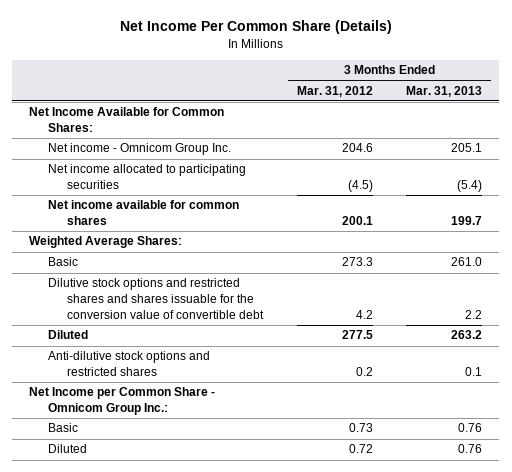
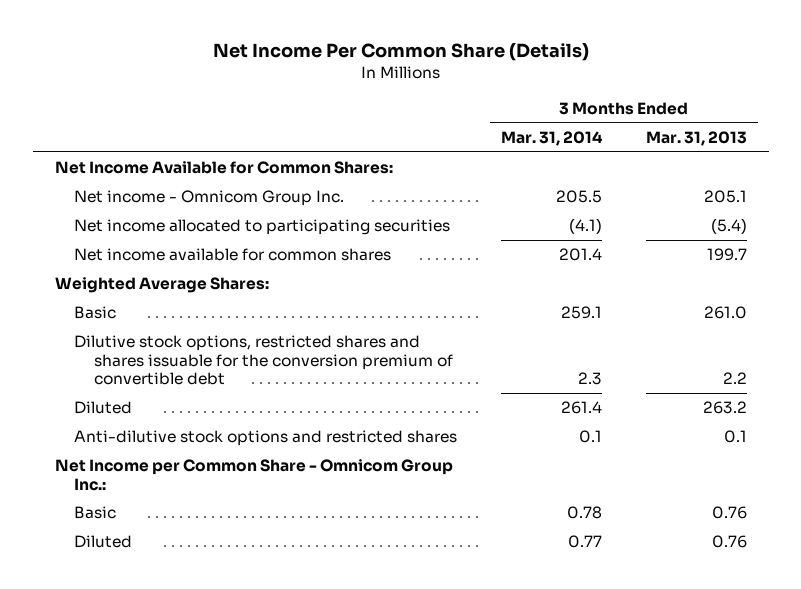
[296,85,373,97] Mar. 31, 2012 -> none
none -> [501,130,604,146] Mar. 31, 2014
[48,278,265,319] Dilutive stock options and restricted shares and shares issuable for the conversion value of convertible debt -> [74,335,453,386] Dilutive stock options, restricted shares and shares issuable for the conversion premium of convertible debt

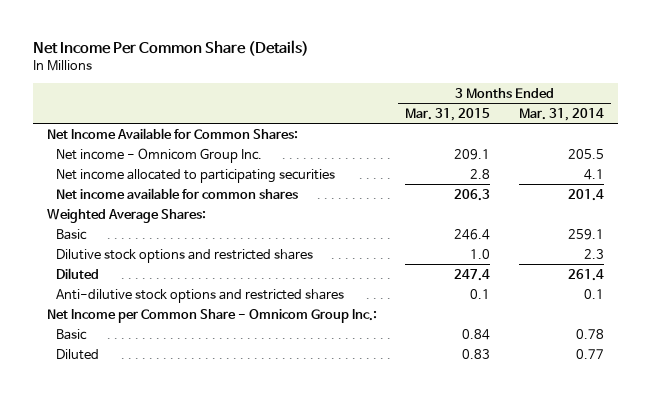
[645,130,747,146] Mar. 31, 2013 -> none
none -> [405,107,491,121] Mar. 31, 2015
[569,218,603,235] (4.1) -> [583,168,604,180] 4.1
[74,335,453,386] Dilutive stock options, restricted shares and shares issuable for the conversion premium of convertible debt -> [56,248,314,263] Dilutive stock options and restricted shares

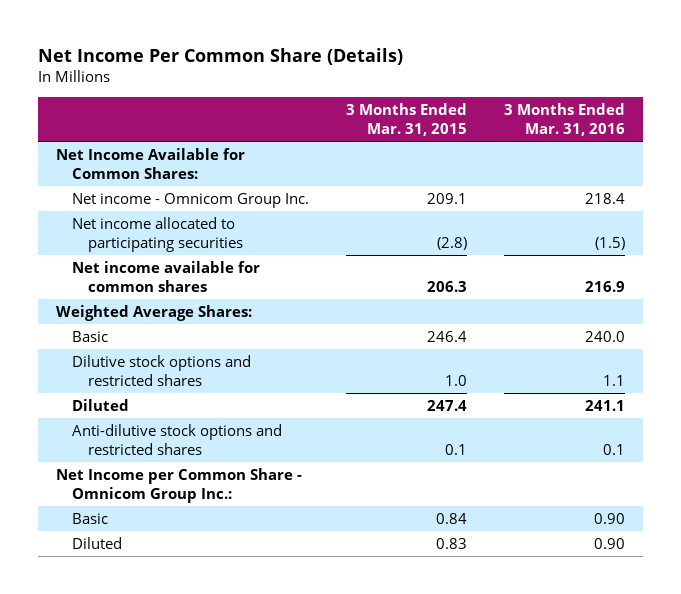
[518,107,604,121] Mar. 31, 2014 -> none
none -> [504,103,626,137] 3 Months Ended Mar. 31, 2016
[470,168,491,179] 2.8 -> [437,237,468,251] (2.8)

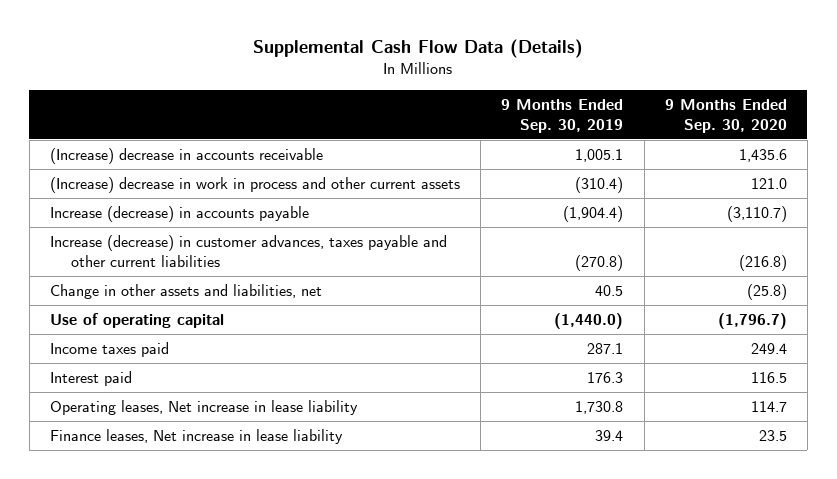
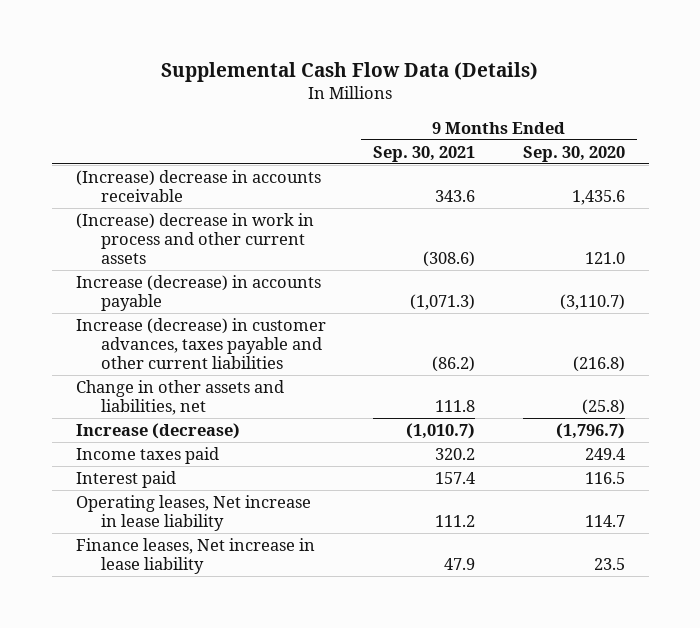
[501,98,624,133] 9 Months Ended Sep. 30, 2019 -> none
none -> [373,145,476,162] Sep. 30, 2021
[49,313,224,329] Use of operating capital -> [75,422,240,439] Increase (decrease)

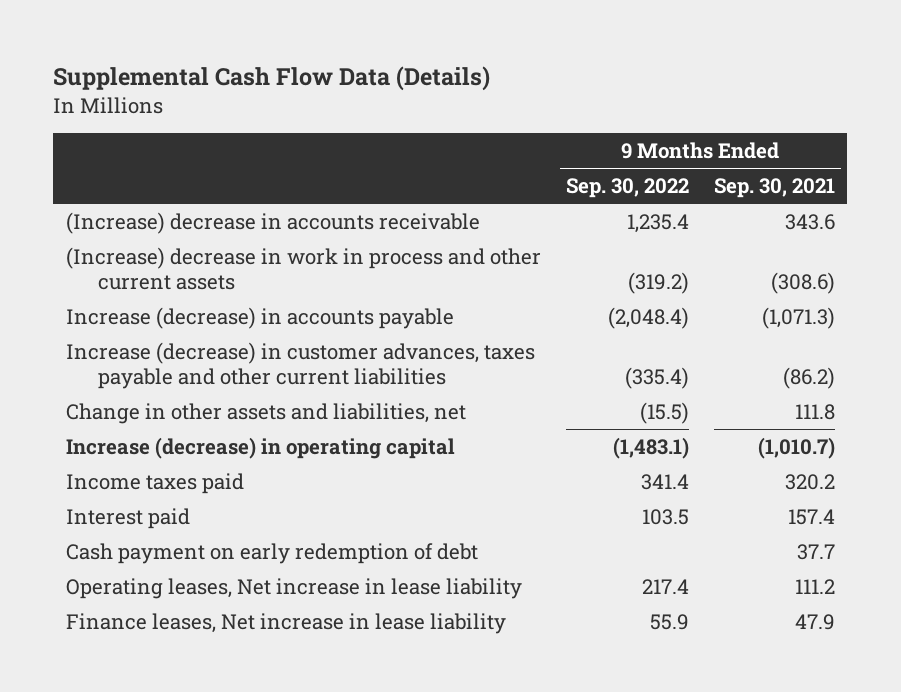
[522,145,625,162] Sep. 30, 2020 -> none
none -> [565,177,689,198] Sep. 30, 2022
[75,422,240,439] Increase (decrease) -> [65,436,455,459] Increase (decrease) in operating capital
none -> [65,542,478,564] Cash payment on early redemption of debt

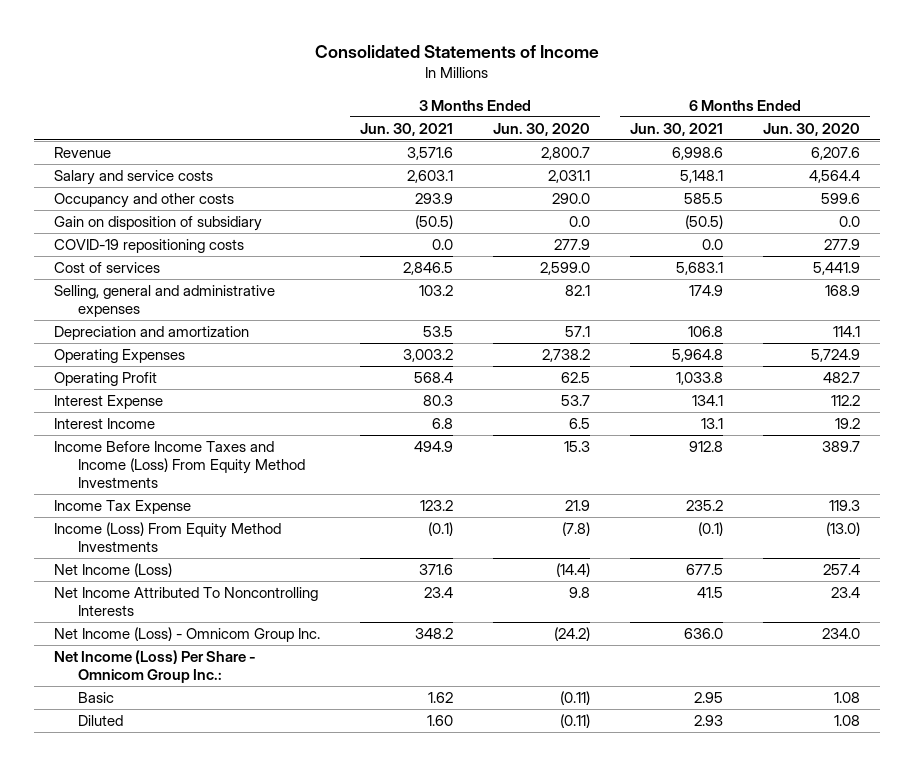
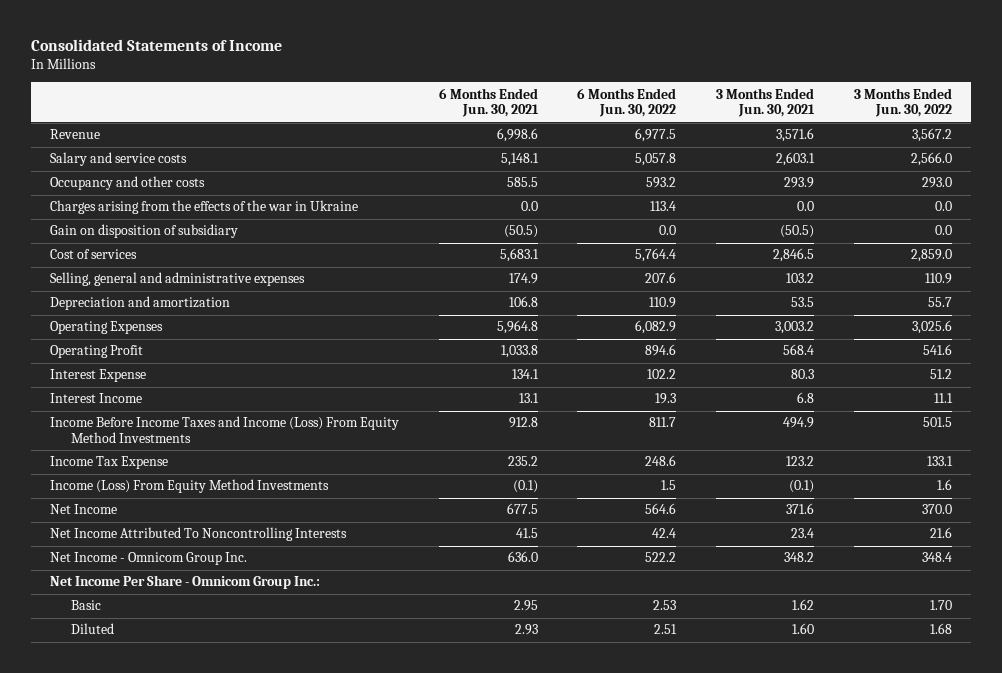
[492,122,590,136] Jun. 30, 2020 -> none
[762,122,860,136] Jun. 30, 2020 -> none
none -> [577,87,677,118] 6 Months Ended Jun. 30, 2022
none -> [853,87,952,118] 3 Months Ended Jun. 30, 2022
none -> [50,200,359,215] Charges arising from the effects of the war in Ukraine
[54,239,245,254] COVID-19 repositioning costs -> none
[54,563,173,578] Net Income (Loss) -> [50,504,118,515] Net Income
[54,627,321,643] Net Income (Loss) - Omnicom Group Inc. -> [50,552,248,566] Net Income - Omnicom Group Inc.
[54,650,257,683] Net Income (Loss) Per Share - Omnicom Group Inc.: -> [50,575,321,590] Net Income Per Share - Omnicom Group Inc.:

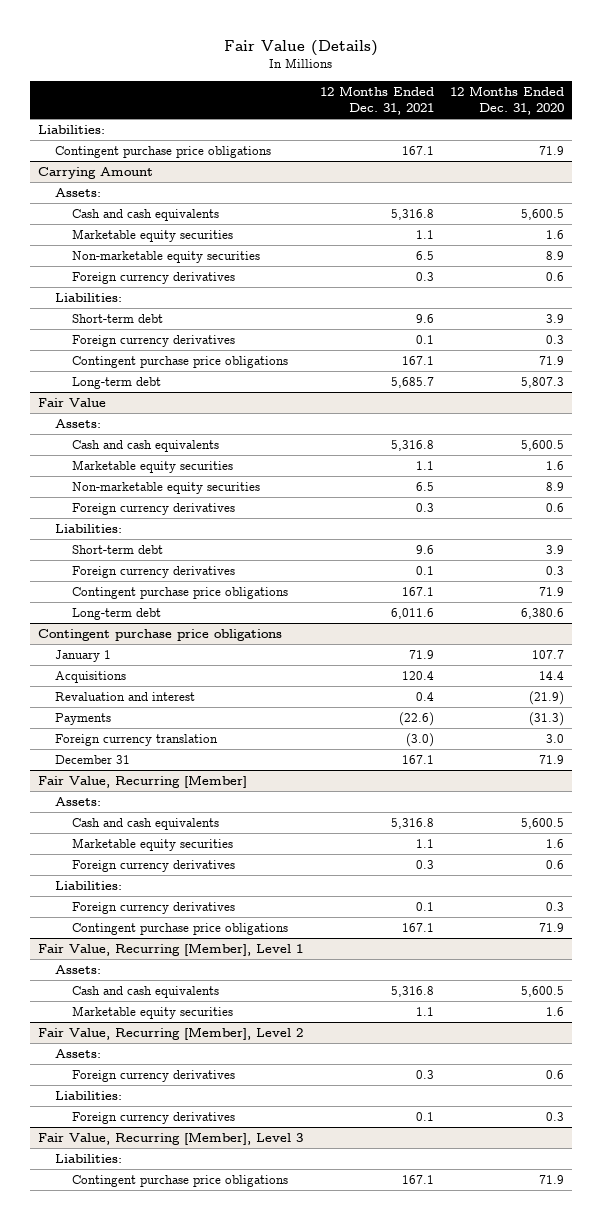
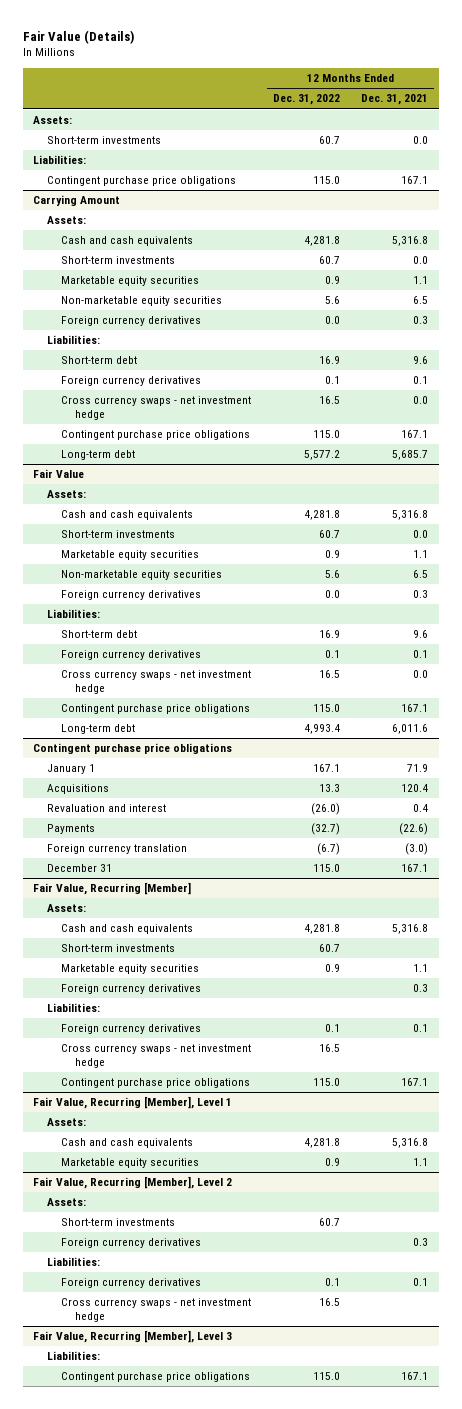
[449,86,564,116] 12 Months Ended Dec. 31, 2020 -> none
none -> [272,94,340,106] Dec. 31, 2022
none -> [33,116,73,125] Assets:
none -> [47,136,162,145] Short-term investments
none -> [61,256,176,265] Short-term investments
none -> [61,396,252,420] Cross currency swaps - net investment hedge
none -> [61,530,176,539] Short-term investments
none -> [61,670,252,694] Cross currency swaps - net investment hedge
none -> [61,944,176,953] Short-term investments
none -> [61,1044,252,1068] Cross currency swaps - net investment hedge
none -> [61,1218,176,1227] Short-term investments
none -> [61,1298,252,1322] Cross currency swaps - net investment hedge

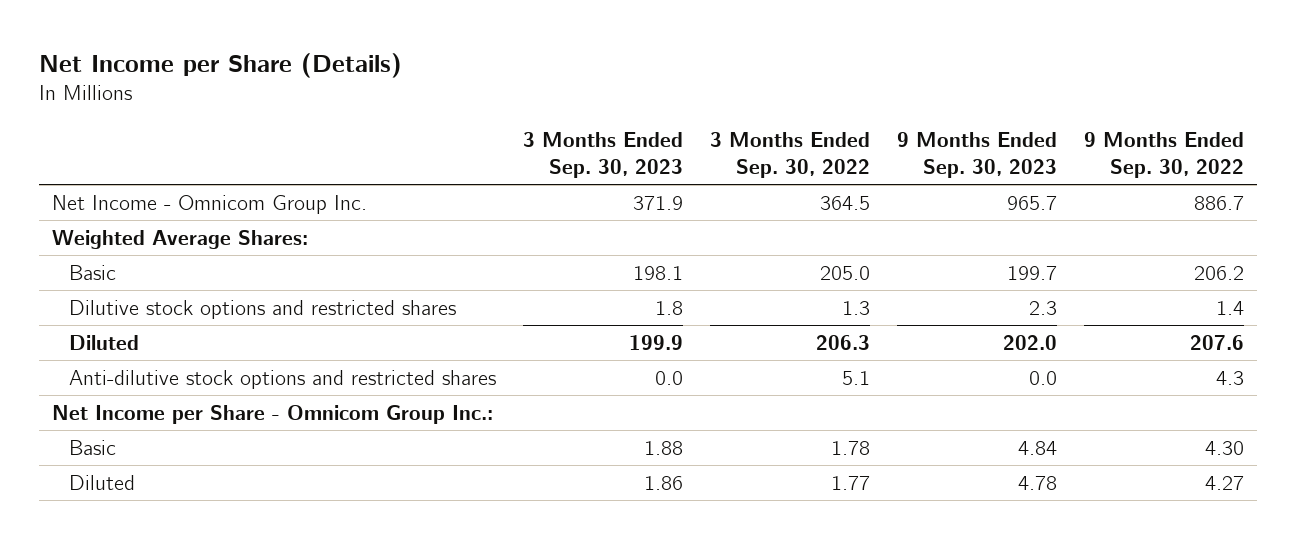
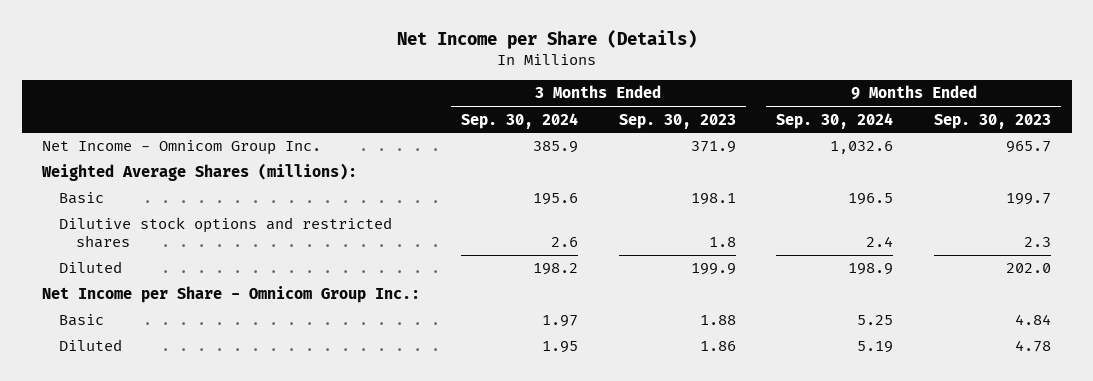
[710,131,871,179] 3 Months Ended Sep. 30, 2022 -> none
[1083,131,1244,179] 9 Months Ended Sep. 30, 2022 -> none
none -> [460,112,578,129] Sep. 30, 2024
none -> [776,112,894,129] Sep. 30, 2024
[52,229,309,249] Weighted Average Shares: -> [40,163,357,182] Weighted Average Shares (millions):
[69,369,497,389] Anti-dilutive stock options and restricted shares -> none

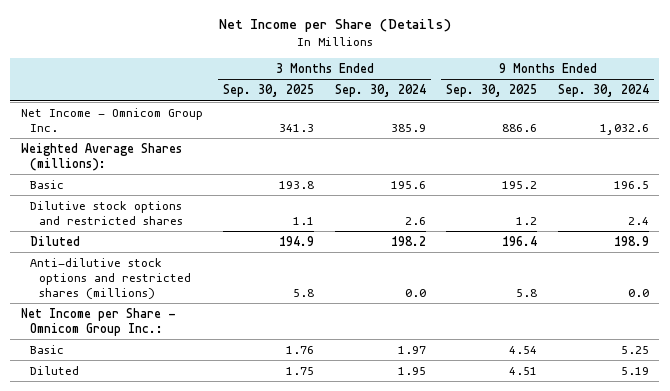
[618,113,736,129] Sep. 30, 2023 -> none
[934,113,1052,129] Sep. 30, 2023 -> none
none -> [223,84,315,98] Sep. 30, 2025
none -> [446,84,538,98] Sep. 30, 2025
none -> [29,257,192,299] Anti-dilutive stock options and restricted shares (millions)

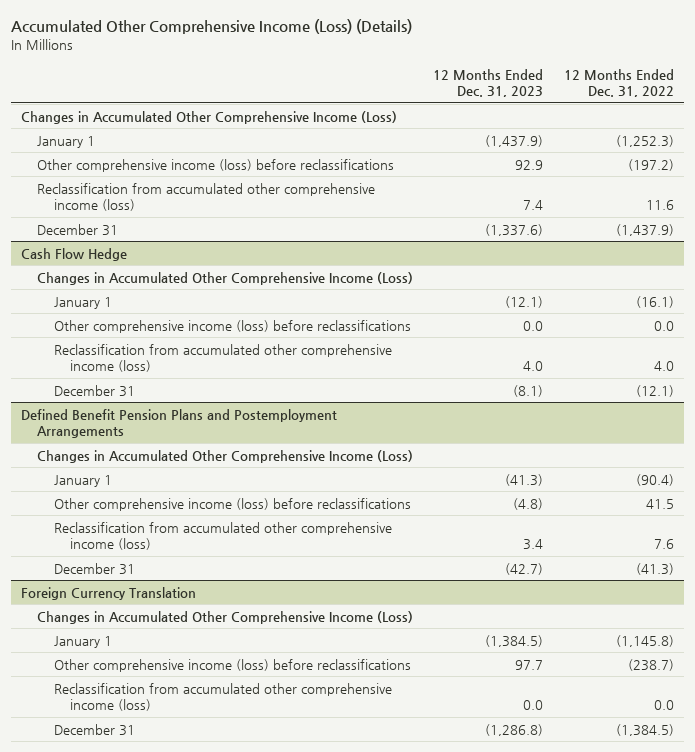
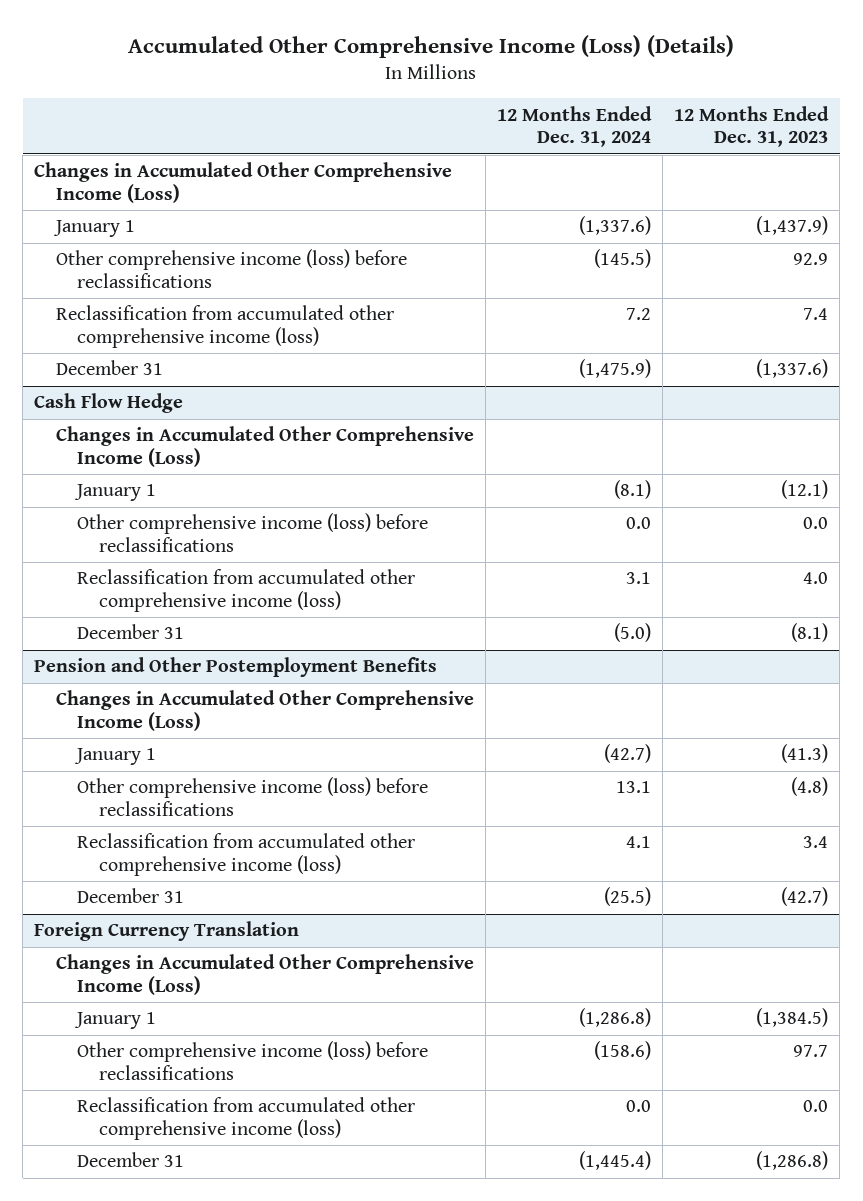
[563,68,674,98] 12 Months Ended Dec. 31, 2022 -> none
none -> [497,105,653,148] 12 Months Ended Dec. 31, 2024
[20,408,337,439] Defined Benefit Pension Plans and Postemployment Arrangements -> [34,657,438,678] Pension and Other Postemployment Benefits

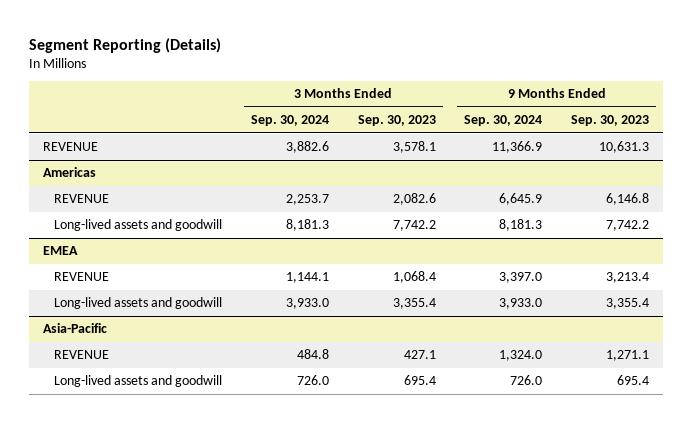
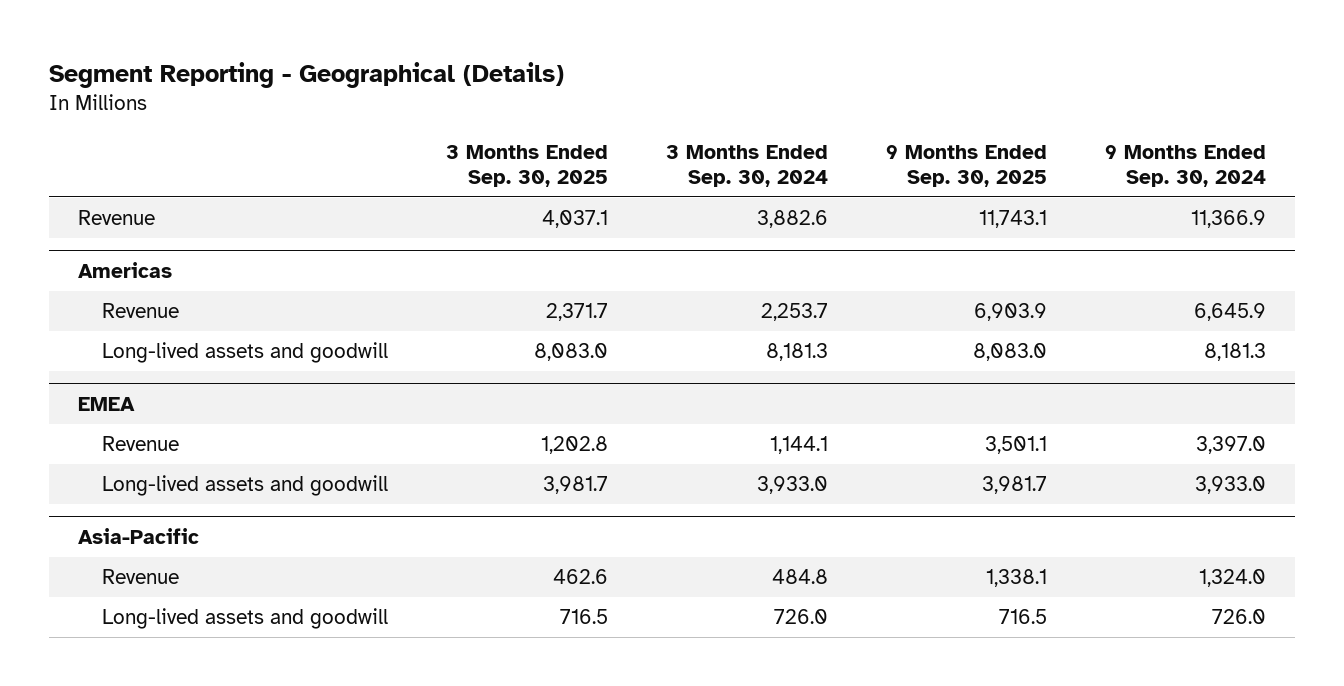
[29,37,222,53] Segment Reporting (Details) -> [48,61,564,88] Segment Reporting - Geographical (Details)
[357,114,436,126] Sep. 30, 2023 -> none
[570,114,649,126] Sep. 30, 2023 -> none
none -> [445,144,608,187] 3 Months Ended Sep. 30, 2025
none -> [886,144,1048,187] 9 Months Ended Sep. 30, 2025
[43,142,99,152] REVENUE -> [77,210,155,226] Revenue
[54,194,110,204] REVENUE -> [101,303,179,319] Revenue
[54,272,110,282] REVENUE -> [101,436,179,452] Revenue
[54,350,110,360] REVENUE -> [101,569,179,585] Revenue

